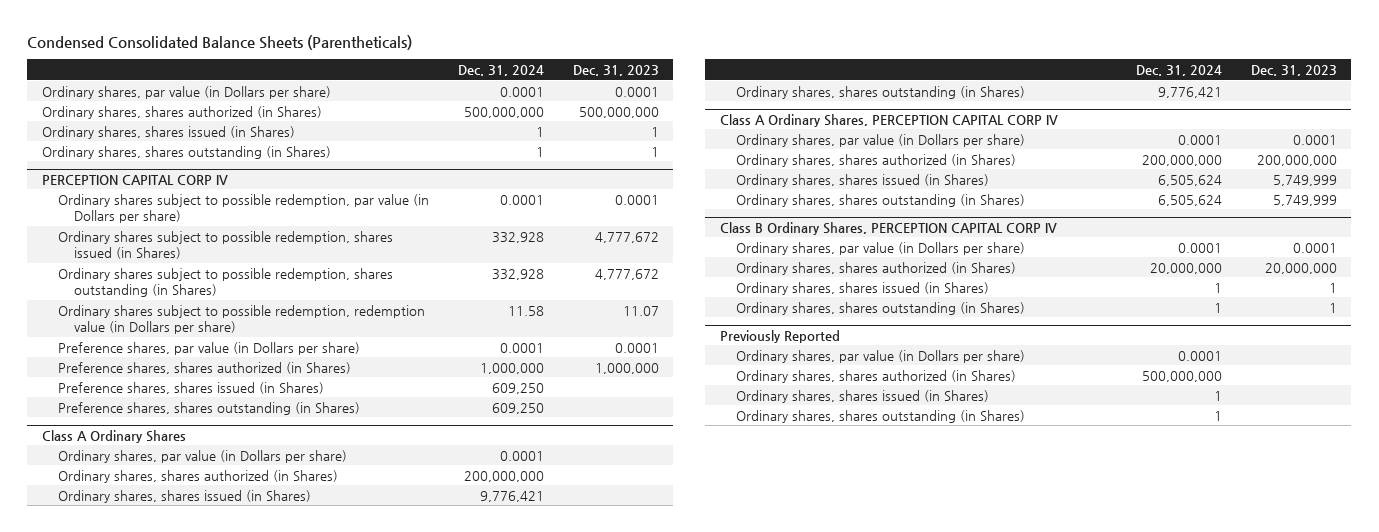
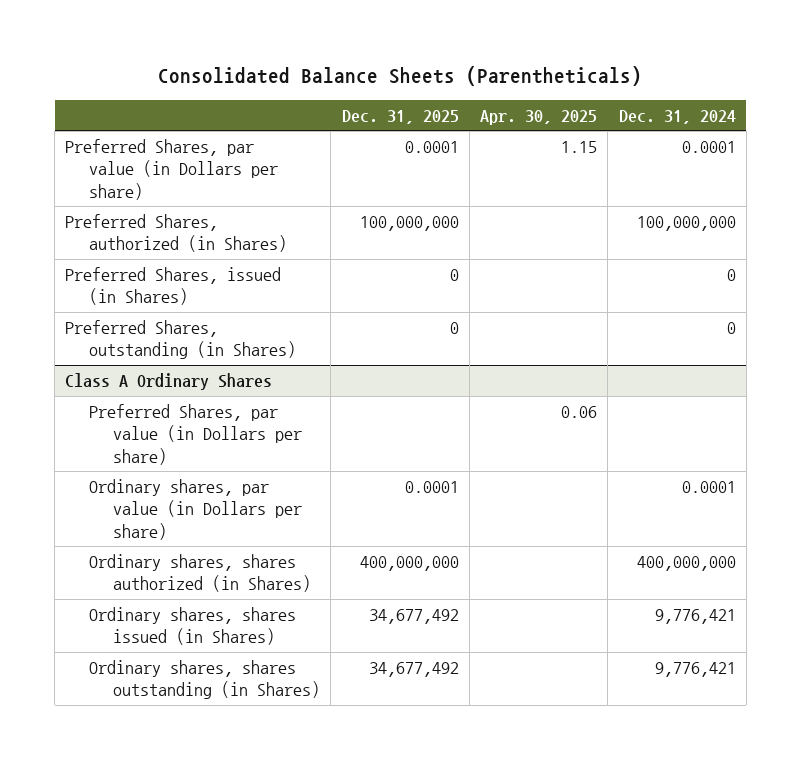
[27,34,413,50] Condensed Consolidated Balance Sheets (Parentheticals) -> [158,66,643,87] Consolidated Balance Sheets (Parentheticals)
[572,64,659,76] Dec. 31, 2023 -> none
none -> [341,109,459,124] Dec. 31, 2025
none -> [480,109,598,125] Apr. 30, 2025
[41,85,331,99] Ordinary shares, par value (in Dollars per share) -> none
[41,105,322,119] Ordinary shares, shares authorized (in Shares) -> none
[41,125,295,139] Ordinary shares, shares issued (in Shares) -> none
[41,145,331,159] Ordinary shares, shares outstanding (in Shares) -> none
[41,174,228,185] PERCEPTION CAPITAL CORP IV -> none
[57,193,429,223] Ordinary shares subject to possible redemption, par value (in Dollars per share) -> none
[57,230,393,259] Ordinary shares subject to possible redemption, shares issued (in Shares) -> none
[57,267,393,297] Ordinary shares subject to possible redemption, shares outstanding (in Shares) -> none
[57,304,425,334] Ordinary shares subject to possible redemption, redemption value (in Dollars per share) -> none
[57,341,360,355] Preference shares, par value (in Dollars per share) -> [65,138,279,200] Preferred Shares, par value (in Dollars per share)
[57,361,351,374] Preference shares, shares authorized (in Shares) -> [65,213,288,253] Preferred Shares, authorized (in Shares)
[479,362,544,374] 1,000,000 -> [636,215,736,231] 100,000,000
[57,381,324,394] Preference shares, shares issued (in Shares) -> [65,266,282,306] Preferred Shares, issued (in Shares)
[491,382,544,394] 609,250 -> [726,268,736,281] 0
[57,401,360,415] Preference shares, shares outstanding (in Shares) -> [65,319,297,360] Preferred Shares, outstanding (in Shares)
[491,402,544,414] 609,250 -> [726,321,736,334] 0
none -> [89,403,303,465] Preferred Shares, par value (in Dollars per share)
[463,470,544,482] 200,000,000 -> [636,555,736,571] 400,000,000
[719,113,1058,127] Class A Ordinary Shares, PERCEPTION CAPITAL CORP IV -> none
[735,133,1025,147] Ordinary shares, par value (in Dollars per share) -> none
[735,153,1016,167] Ordinary shares, shares authorized (in Shares) -> none
[735,173,989,187] Ordinary shares, shares issued (in Shares) -> none
[735,193,1025,207] Ordinary shares, shares outstanding (in Shares) -> none
[719,221,1057,235] Class B Ordinary Shares, PERCEPTION CAPITAL CORP IV -> none
[735,241,1025,255] Ordinary shares, par value (in Dollars per share) -> none
[735,261,1016,275] Ordinary shares, shares authorized (in Shares) -> none
[735,281,989,295] Ordinary shares, shares issued (in Shares) -> none
[735,301,1025,315] Ordinary shares, shares outstanding (in Shares) -> none
[719,329,840,343] Previously Reported -> none
[735,349,1025,363] Ordinary shares, par value (in Dollars per share) -> none
[735,369,1016,383] Ordinary shares, shares authorized (in Shares) -> none
[735,389,989,403] Ordinary shares, shares issued (in Shares) -> none
[735,409,1025,423] Ordinary shares, shares outstanding (in Shares) -> none

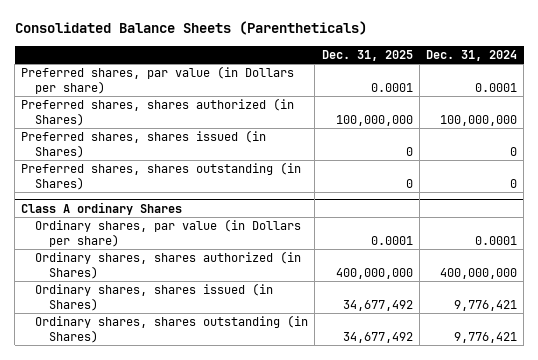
[480,109,598,125] Apr. 30, 2025 -> none
[89,403,303,465] Preferred Shares, par value (in Dollars per share) -> none
[65,138,279,200] Preferred Shares, par value (in Dollars per share) -> [21,66,295,94] Preferred shares, par value (in Dollars per share)
[65,213,288,253] Preferred Shares, authorized (in Shares) -> [21,98,295,126] Preferred shares, shares authorized (in Shares)
[65,266,282,306] Preferred Shares, issued (in Shares) -> [21,130,267,158] Preferred shares, shares issued (in Shares)
[65,319,297,360] Preferred Shares, outstanding (in Shares) -> [21,162,302,190] Preferred shares, shares outstanding (in Shares)
[65,372,273,390] Class A Ordinary Shares -> [21,201,183,215] Class A ordinary Shares

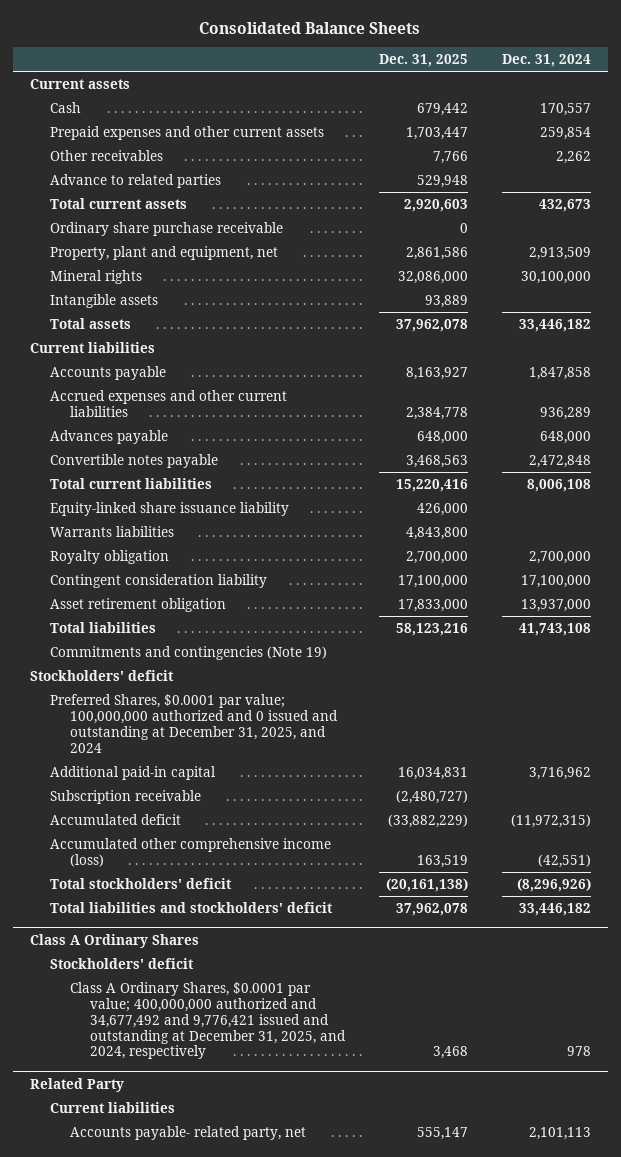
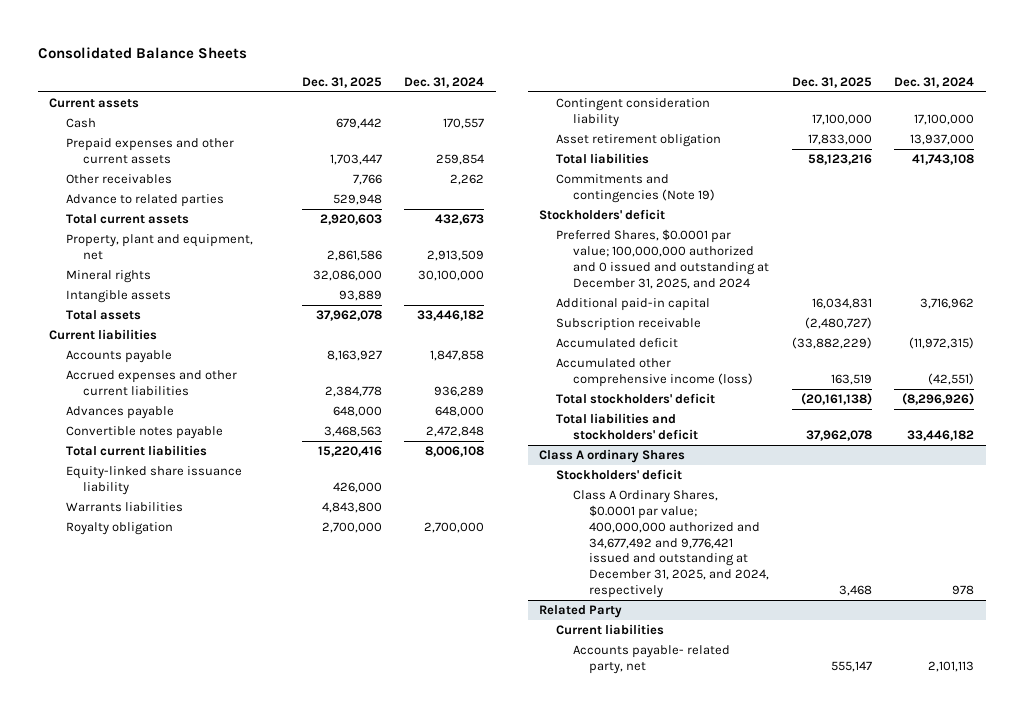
[49,221,283,236] Ordinary share purchase receivable -> none
[29,933,199,948] Class A Ordinary Shares -> [539,449,686,464] Class A ordinary Shares

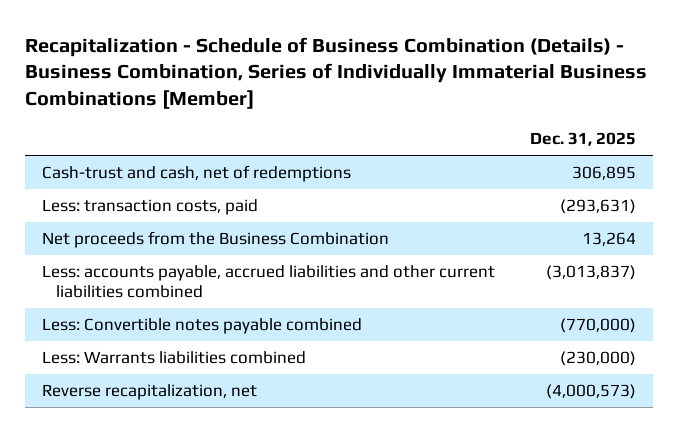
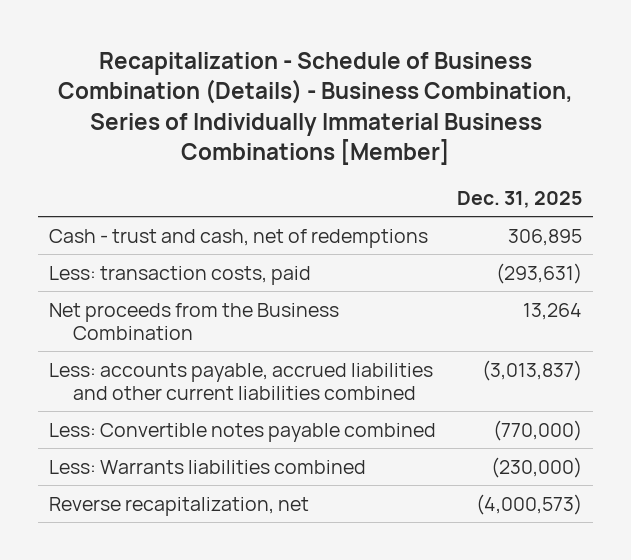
[42,165,352,183] Cash-trust and cash, net of redemptions -> [48,228,428,248] Cash - trust and cash, net of redemptions

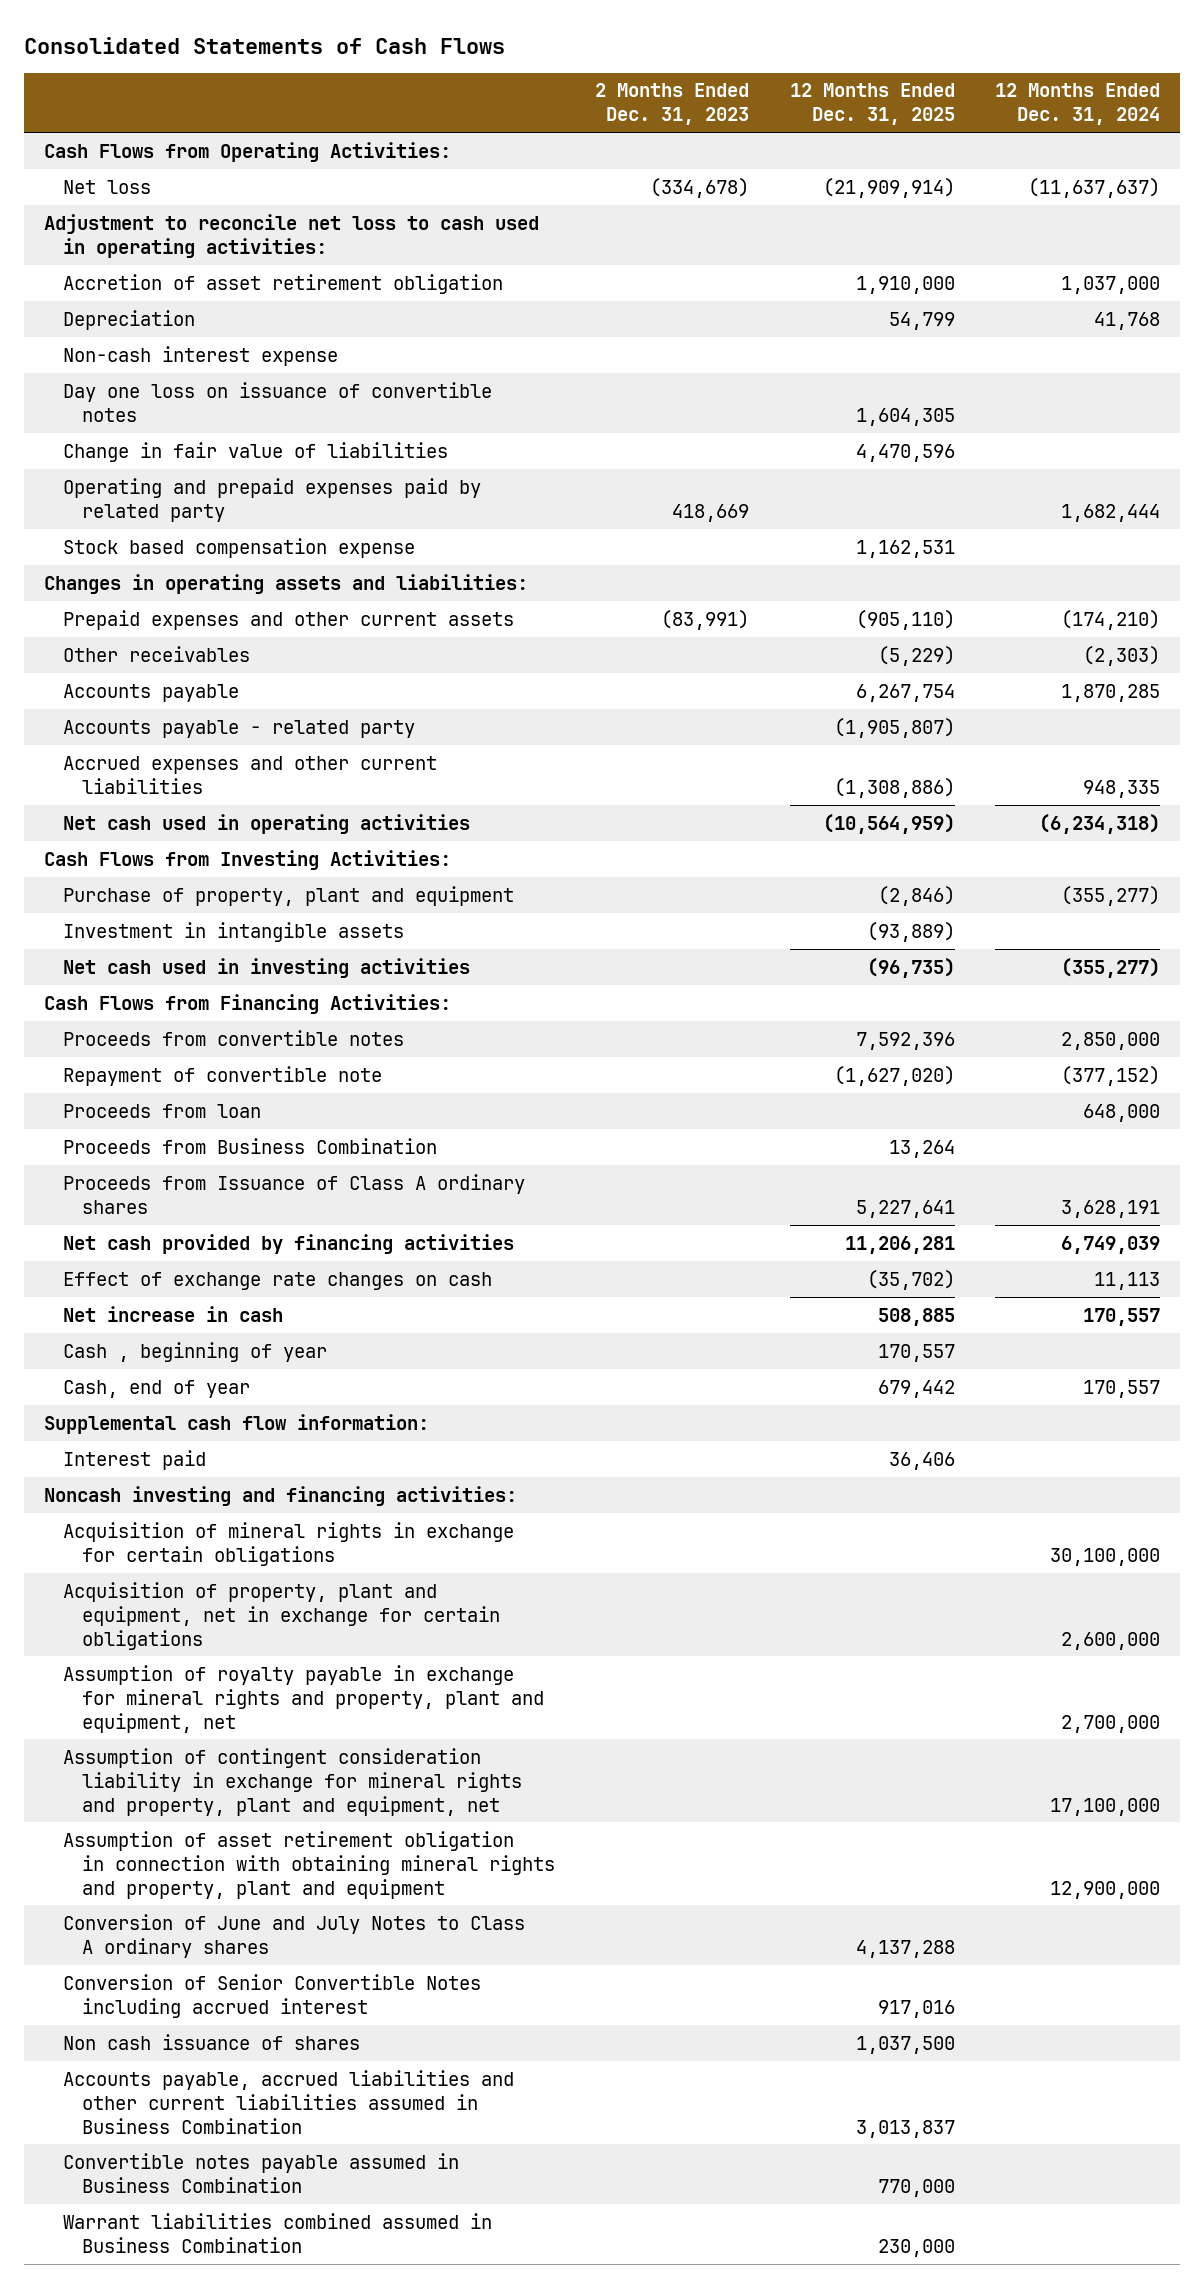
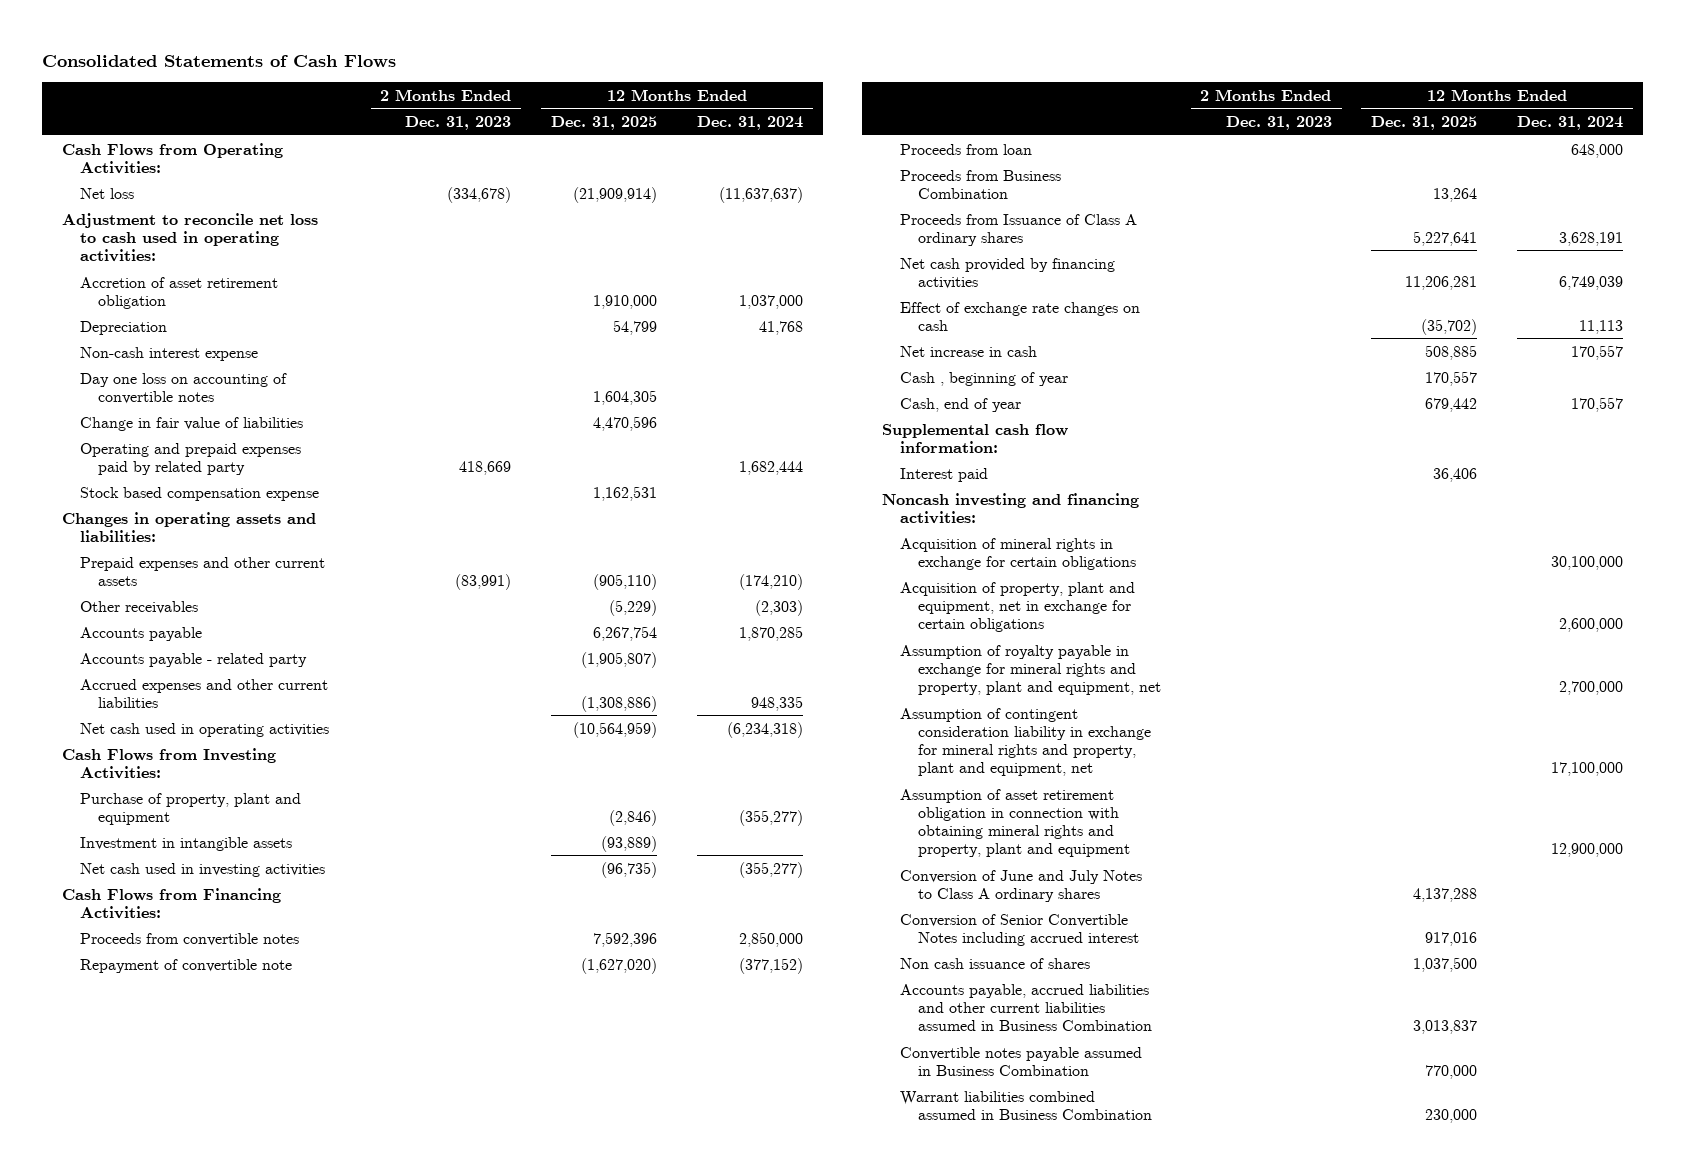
[63,381,493,422] Day one loss on issuance of convertible notes -> [79,372,287,404] Day one loss on accounting of convertible notes

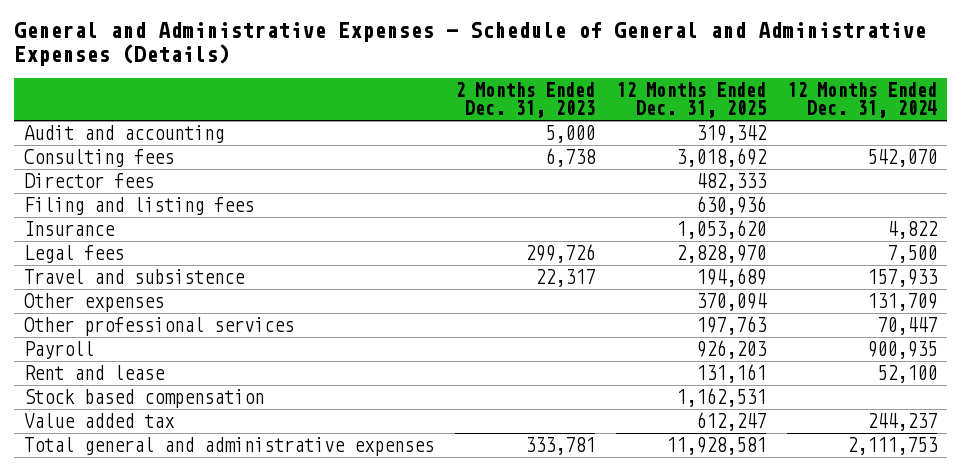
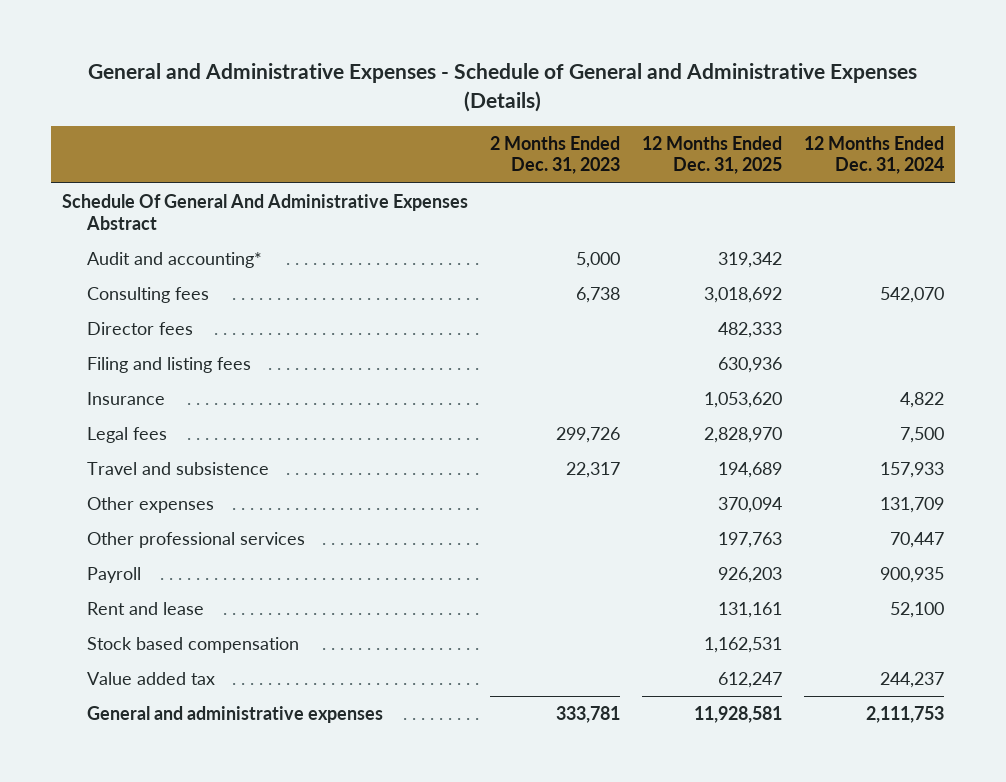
none -> [61,194,468,230] Schedule Of General And Administrative Expenses Abstract
[24,125,225,144] Audit and accounting -> [86,252,262,269] Audit and accounting*
[24,437,435,457] Total general and administrative expenses -> [86,706,383,724] General and administrative expenses

